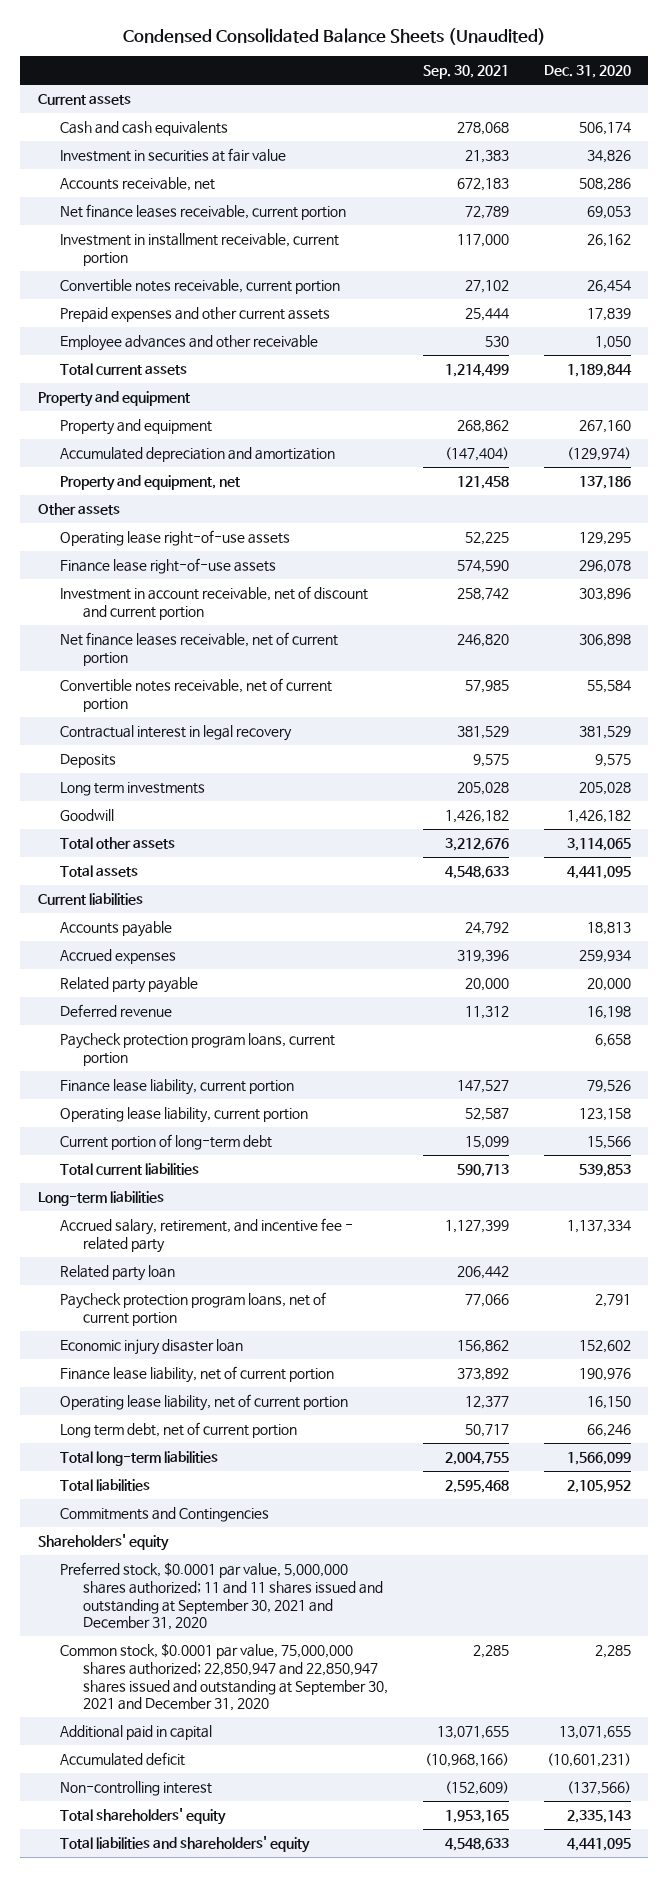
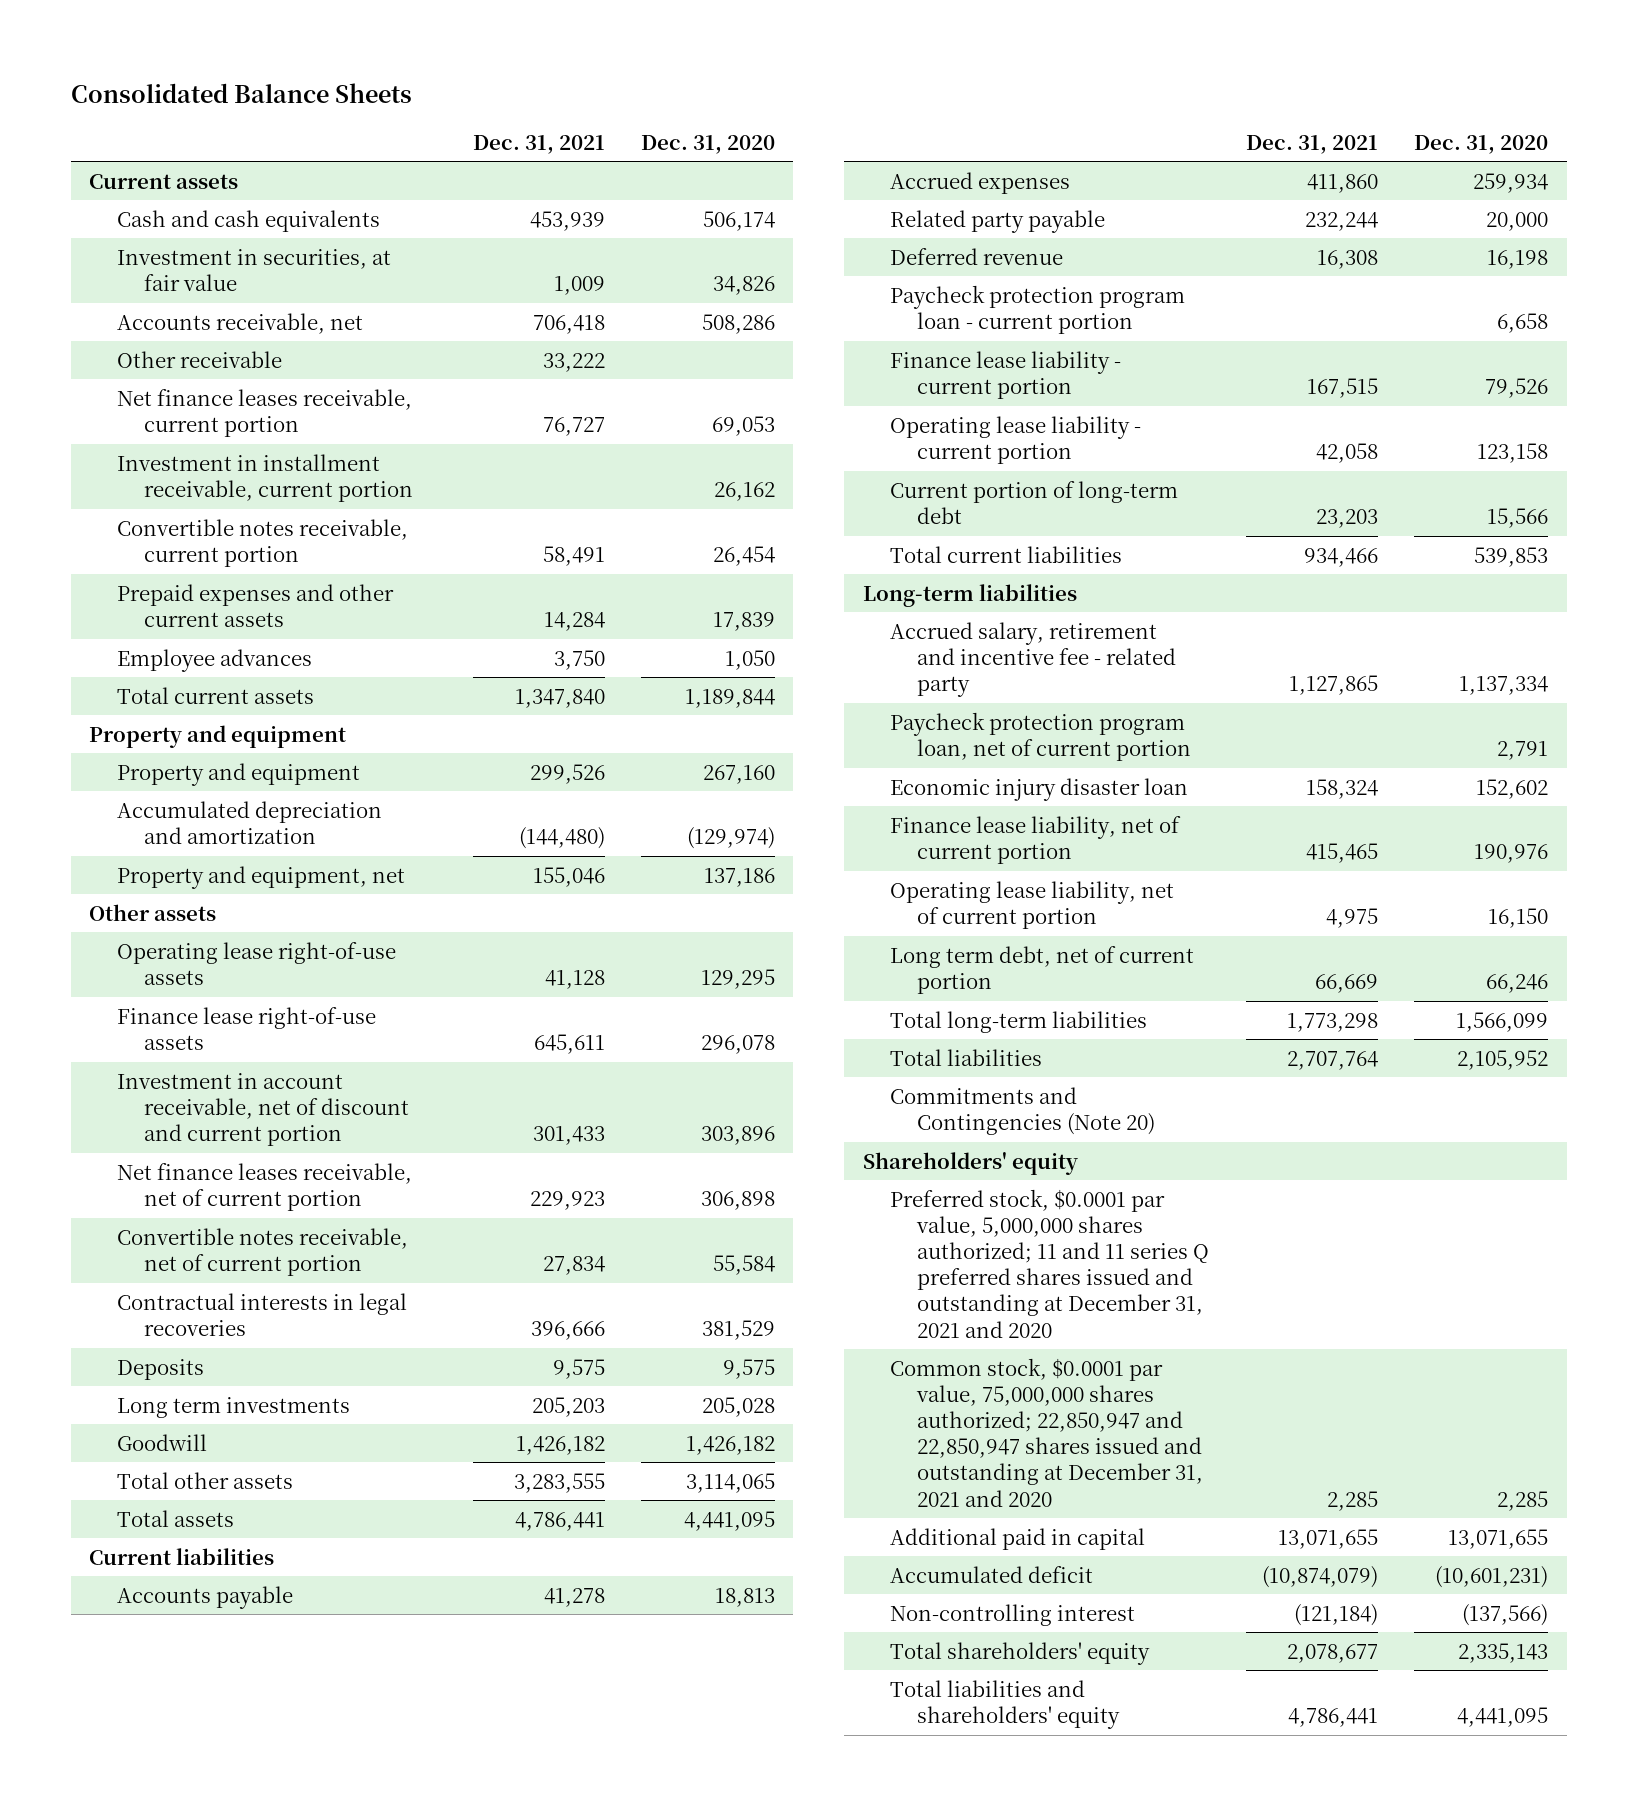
[123,28,547,46] Condensed Consolidated Balance Sheets (Unaudited) -> [70,82,412,103] Consolidated Balance Sheets
[422,65,509,80] Sep. 30, 2021 -> none
none -> [472,134,605,154] Dec. 31, 2021
[60,148,287,163] Investment in securities at fair value -> [116,248,391,291] Investment in securities, at fair value
none -> [116,350,282,368] Other receivable
[60,335,319,352] Employee advances and other receivable -> [116,648,312,672] Employee advances
[60,725,293,742] Contractual interest in legal recovery -> [116,1292,407,1336] Contractual interests in legal recoveries
[60,1033,336,1066] Paycheck protection program loans, current portion -> [890,284,1186,334] Paycheck protection program loan - current portion
[60,1079,295,1096] Finance lease liability, current portion -> [890,350,1122,399] Finance lease liability - current portion
[60,1107,309,1124] Operating lease liability, current portion -> [890,415,1142,464] Operating lease liability - current portion
[60,1265,176,1282] Related party loan -> none
[60,1218,354,1253] Accrued salary, retirement, and incentive fee - related party -> [890,621,1177,698] Accrued salary, retirement and incentive fee - related party
[60,1292,327,1326] Paycheck protection program loans, net of current portion -> [890,711,1192,761] Paycheck protection program loan, net of current portion
[60,1507,270,1523] Commitments and Contingencies -> [890,1086,1156,1135] Commitments and Contingencies (Note 20)
[60,1562,383,1631] Preferred stock, $0.0001 par value, 5,000,000 shares authorized; 11 and 11 shares issued and outstanding at September 30, 2021 and December 31, 2020 -> [890,1188,1210,1338] Preferred stock, $0.0001 par value, 5,000,000 shares authorized; 11 and 11 series Q preferred shares issued and outstanding at December 31, 2021 and 2020
[60,1643,388,1712] Common stock, $0.0001 par value, 75,000,000 shares authorized; 22,850,947 and 22,850,947 shares issued and outstanding at September 30, 2021 and December 31, 2020 -> [890,1357,1204,1507] Common stock, $0.0001 par value, 75,000,000 shares authorized; 22,850,947 and 22,850,947 shares issued and outstanding at December 31, 2021 and 2020

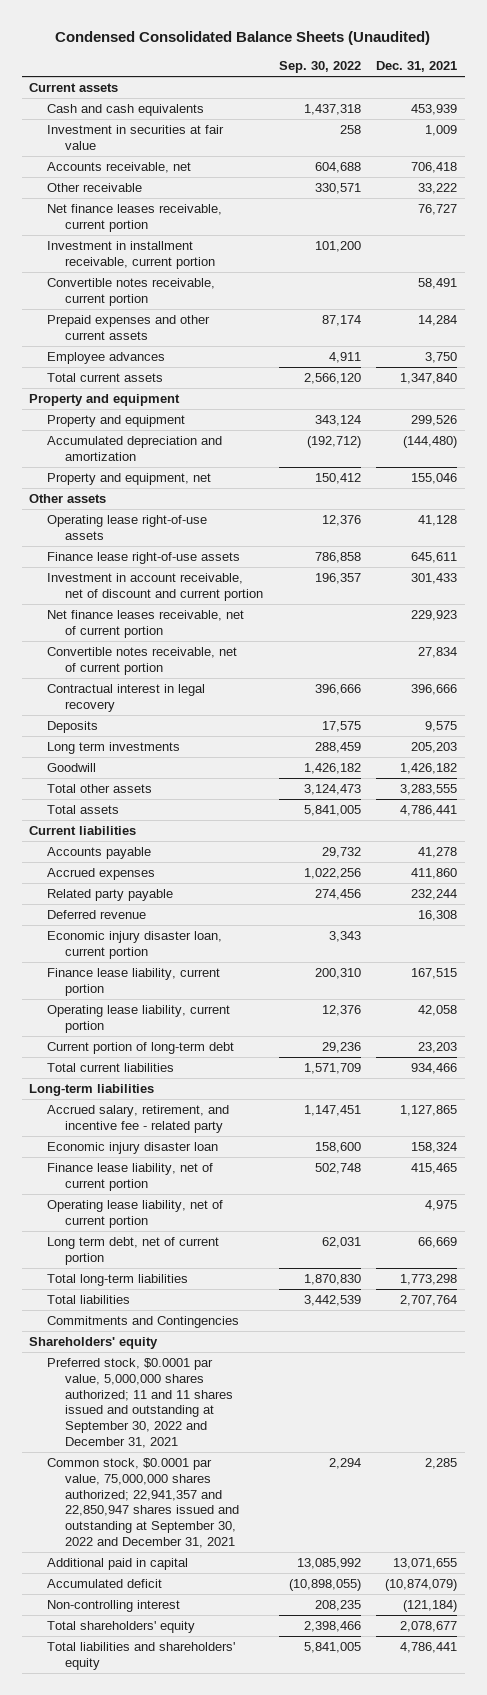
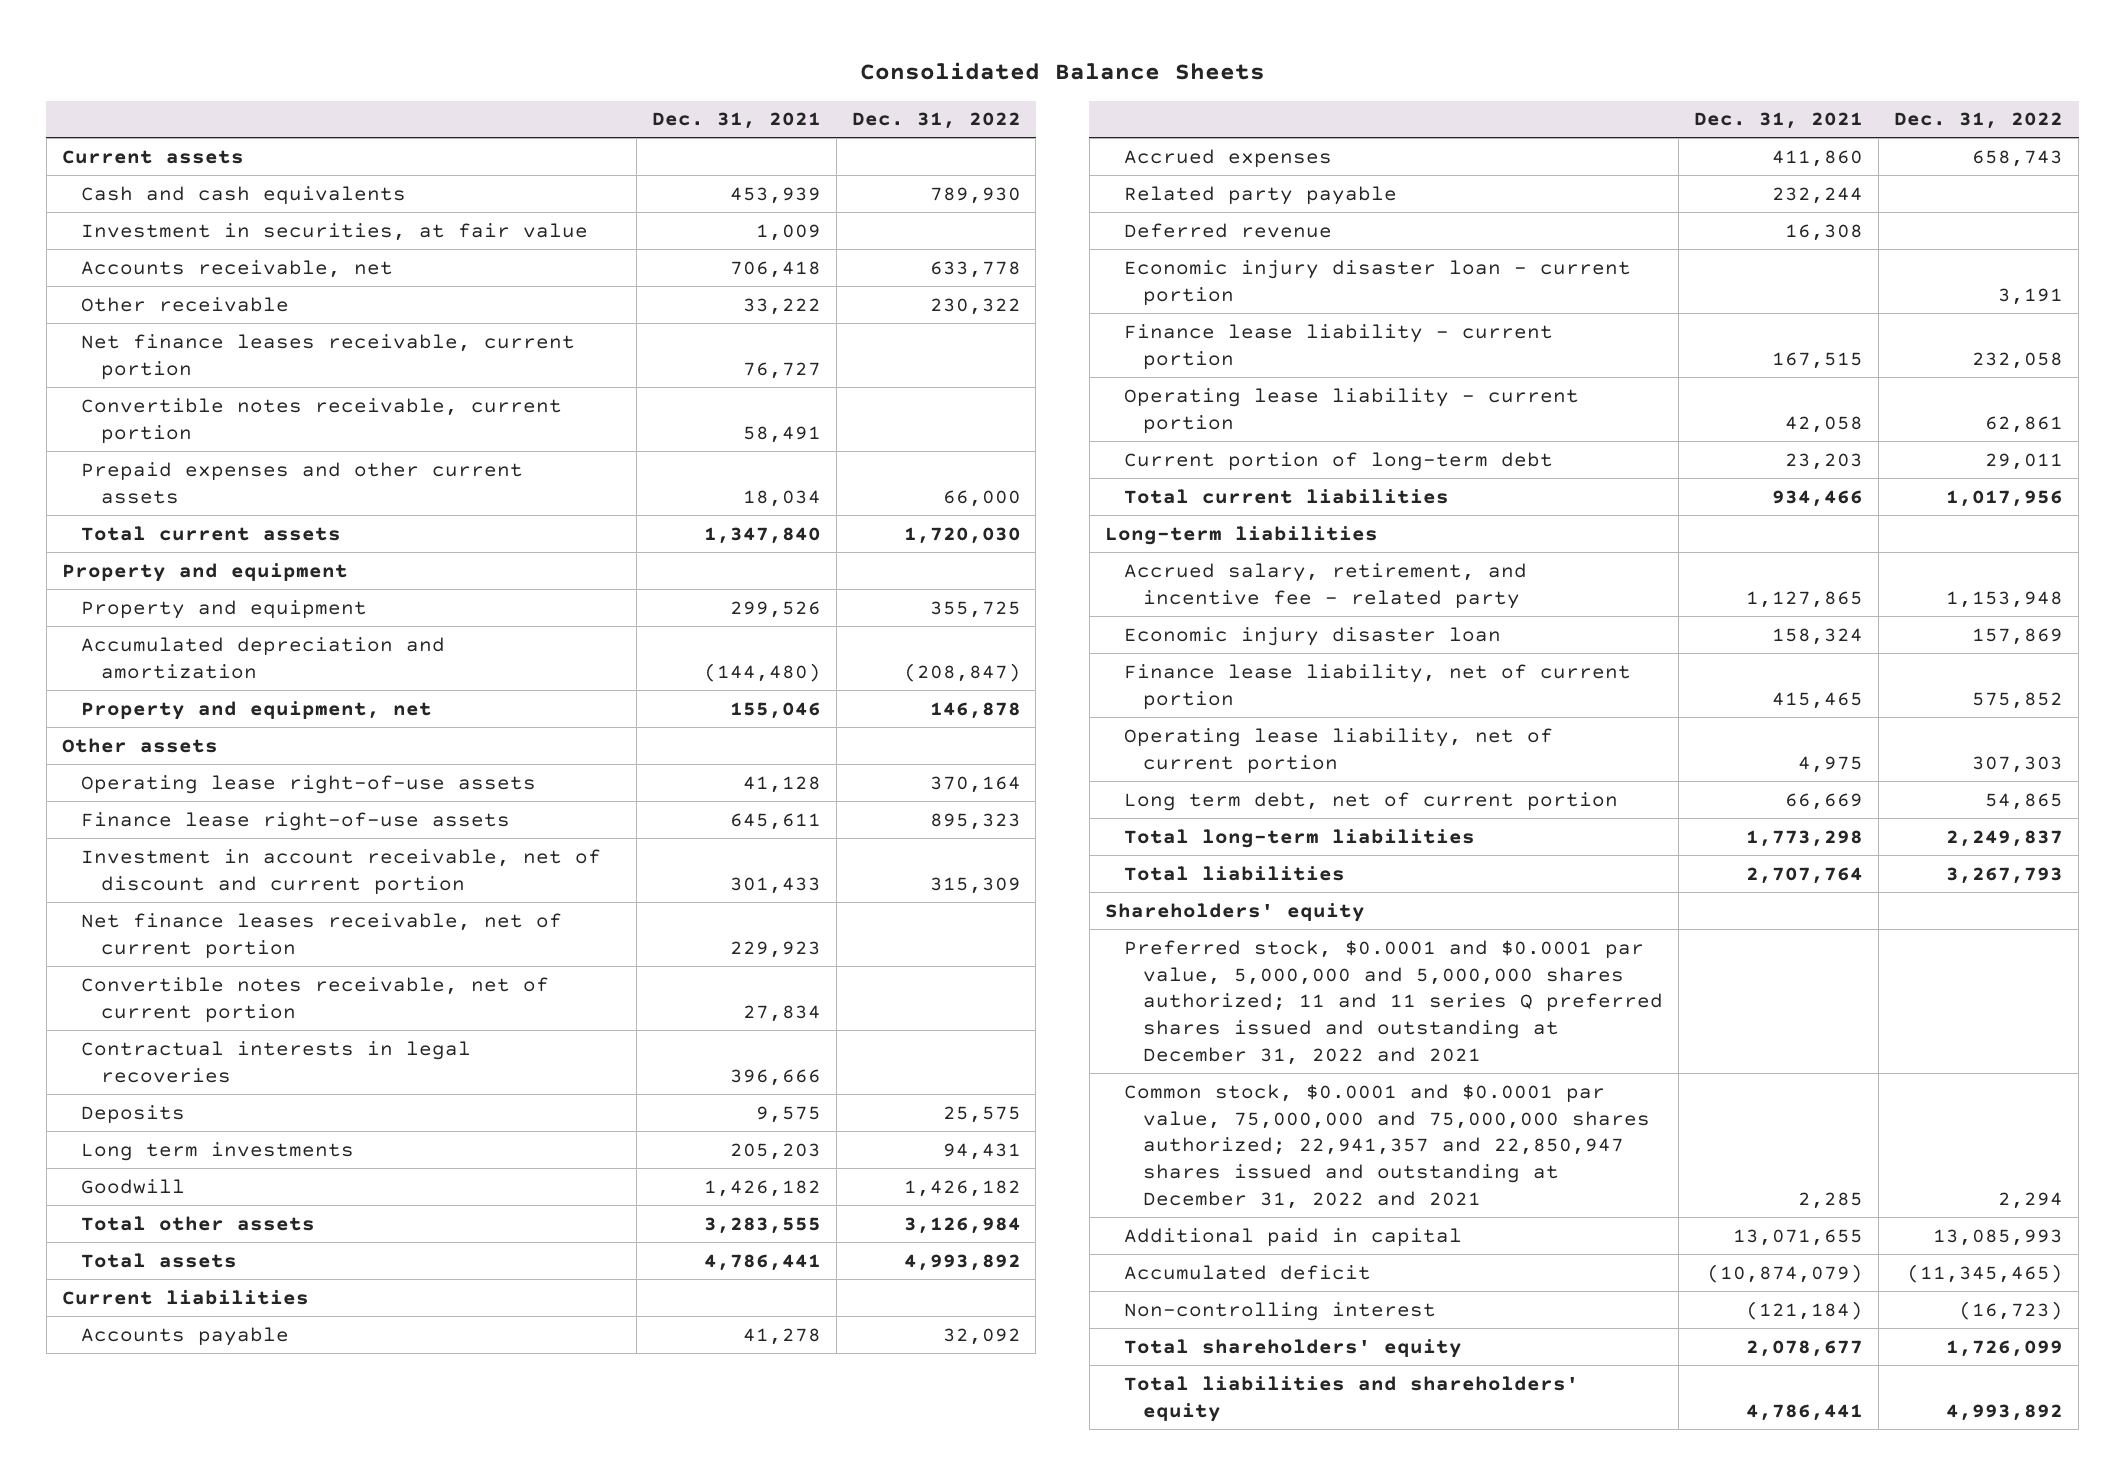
[55,31,431,46] Condensed Consolidated Balance Sheets (Unaudited) -> [859,62,1265,81] Consolidated Balance Sheets
[278,61,361,74] Sep. 30, 2022 -> none
none -> [851,112,1021,130] Dec. 31, 2022
[47,124,225,150] Investment in securities at fair value -> [81,222,589,241] Investment in securities, at fair value
[47,240,215,269] Investment in installment receivable, current portion -> none
[47,351,166,364] Employee advances -> none
[418,314,458,326] 14,284 -> [742,489,821,507] 18,034
[47,683,206,712] Contractual interest in legal recovery -> [81,1040,472,1083] Contractual interests in legal recoveries
[47,930,223,959] Economic injury disaster loan, current portion -> [1123,259,1631,306] Economic injury disaster loan - current portion
[47,967,221,996] Finance lease liability, current portion -> [1123,323,1553,370] Finance lease liability - current portion
[47,1004,231,1033] Operating lease liability, current portion -> [1123,387,1579,434] Operating lease liability - current portion
[47,1315,240,1328] Commitments and Contingencies -> none
[47,1357,233,1448] Preferred stock, $0.0001 par value, 5,000,000 shares authorized; 11 and 11 shares issued and outstanding at September 30, 2022 and December 31, 2021 -> [1123,939,1664,1066] Preferred stock, $0.0001 and $0.0001 par value, 5,000,000 and 5,000,000 shares authorized; 11 and 11 series Q preferred shares issued and outstanding at December 31, 2022 and 2021
[47,1457,239,1548] Common stock, $0.0001 par value, 75,000,000 shares authorized; 22,941,357 and 22,850,947 shares issued and outstanding at September 30, 2022 and December 31, 2021 -> [1123,1083,1651,1210] Common stock, $0.0001 and $0.0001 par value, 75,000,000 and 75,000,000 shares authorized; 22,941,357 and 22,850,947 shares issued and outstanding at December 31, 2022 and 2021

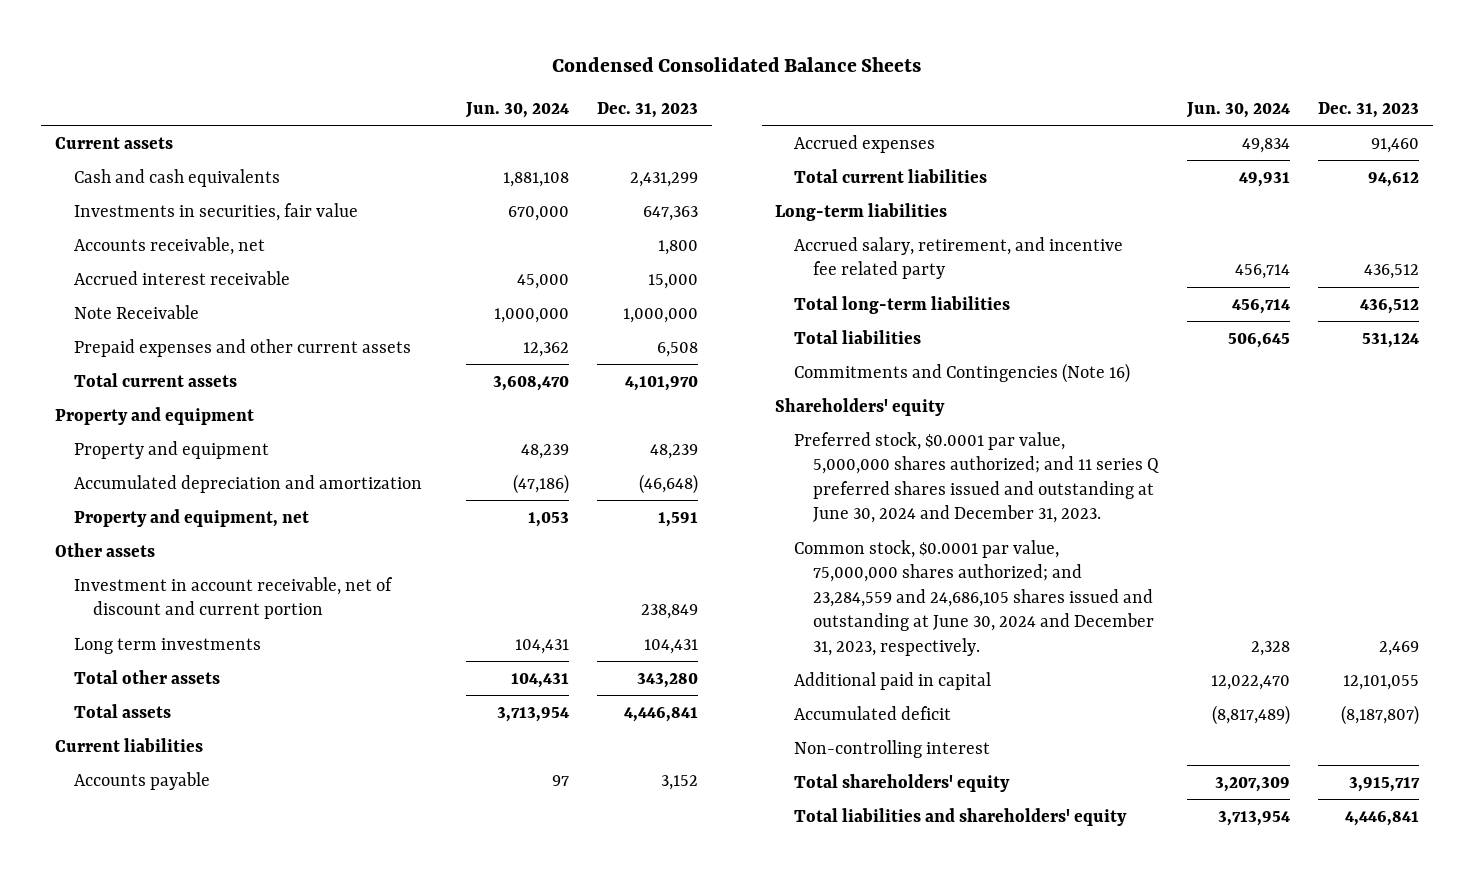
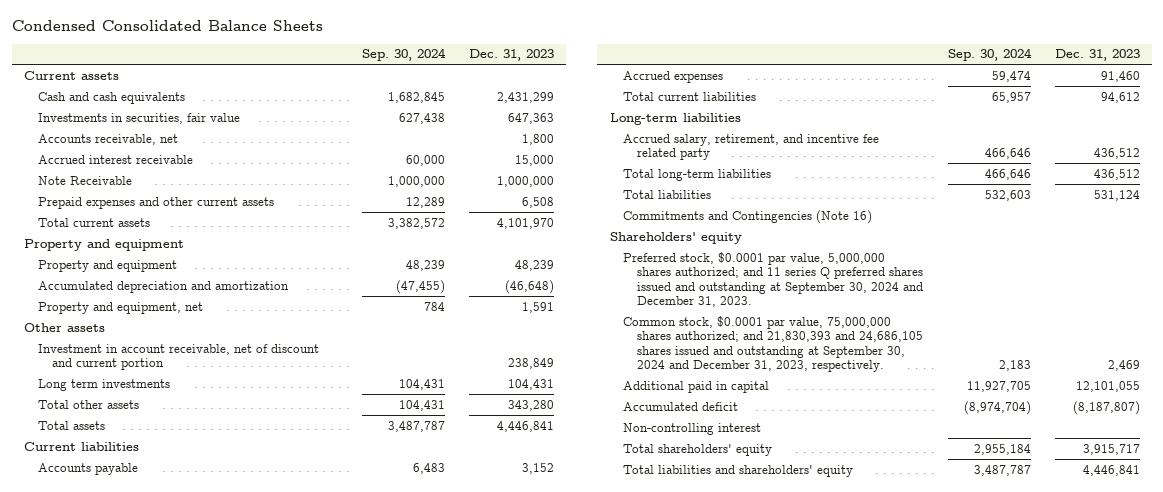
[465,102,570,119] Jun. 30, 2024 -> none
none -> [361,48,446,62] Sep. 30, 2024
[794,431,1159,524] Preferred stock, $0.0001 par value, 5,000,000 shares authorized; and 11 series Q preferred shares issued and outstanding at June 30, 2024 and December 31, 2023. -> [623,251,924,308] Preferred stock, $0.0001 par value, 5,000,000 shares authorized; and 11 series Q preferred shares issued and outstanding at September 30, 2024 and December 31, 2023.
[794,539,1154,656] Common stock, $0.0001 par value, 75,000,000 shares authorized; and 23,284,559 and 24,686,105 shares issued and outstanding at June 30, 2024 and December 31, 2023, respectively. -> [623,315,924,373] Common stock, $0.0001 par value, 75,000,000 shares authorized; and 21,830,393 and 24,686,105 shares issued and outstanding at September 30, 2024 and December 31, 2023, respectively.

